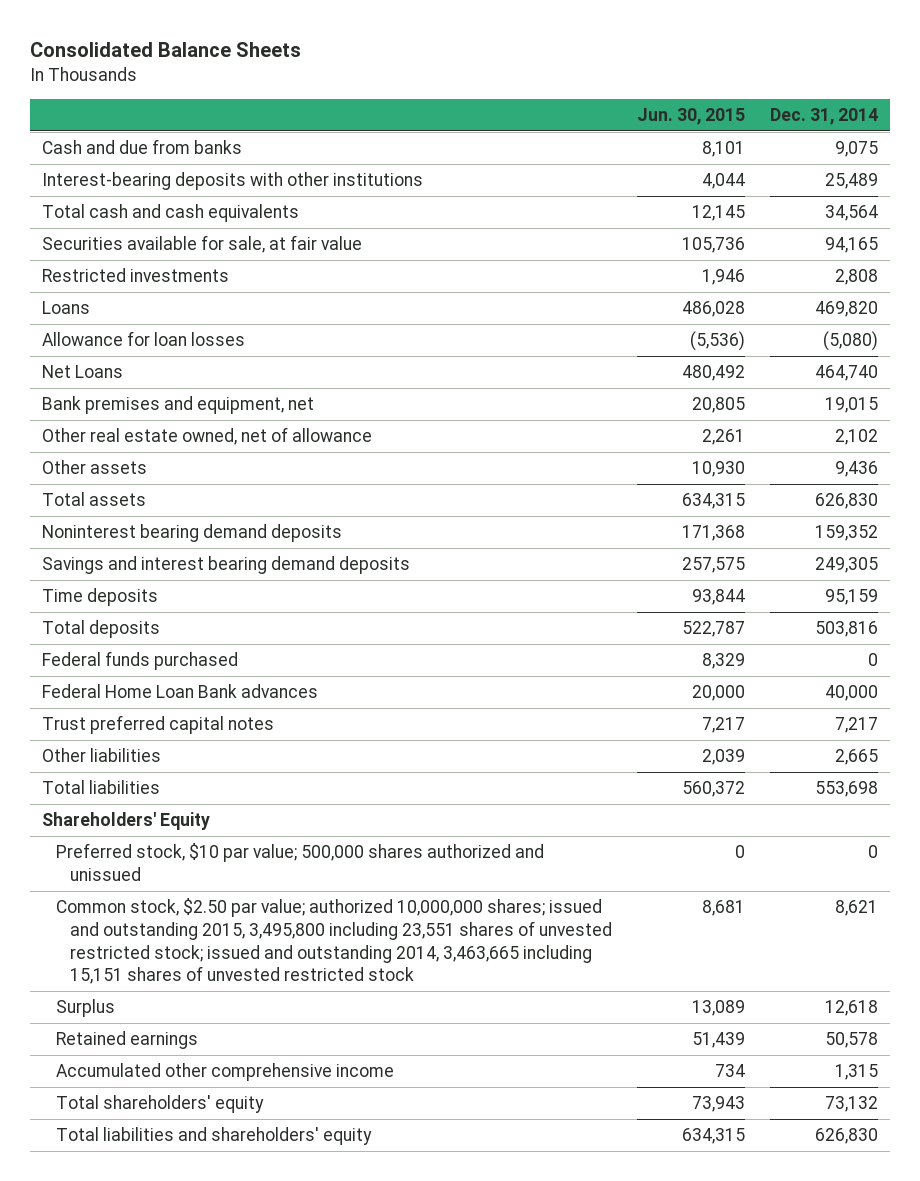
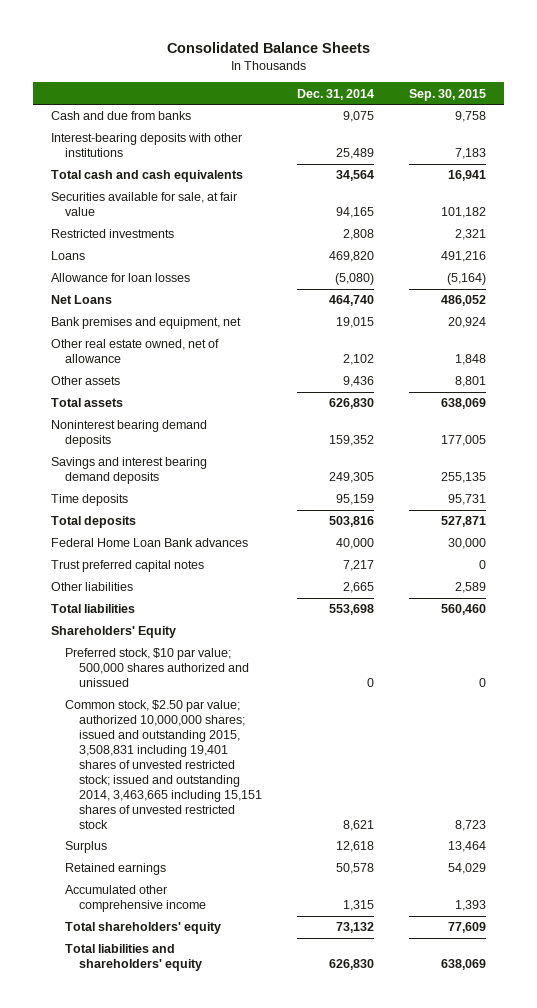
[637,107,746,125] Jun. 30, 2015 -> none
none -> [409,88,487,101] Sep. 30, 2015
[42,651,239,671] Federal funds purchased -> none
[56,898,613,985] Common stock, $2.50 par value; authorized 10,000,000 shares; issued and outstanding 2015, 3,495,800 including 23,551 shares of unvested restricted stock; issued and outstanding 2014, 3,463,665 including 15,151 shares of unvested restricted stock -> [65,700,263,829] Common stock, $2.50 par value; authorized 10,000,000 shares; issued and outstanding 2015, 3,508,831 including 19,401 shares of unvested restricted stock; issued and outstanding 2014, 3,463,665 including 15,151 shares of unvested restricted stock

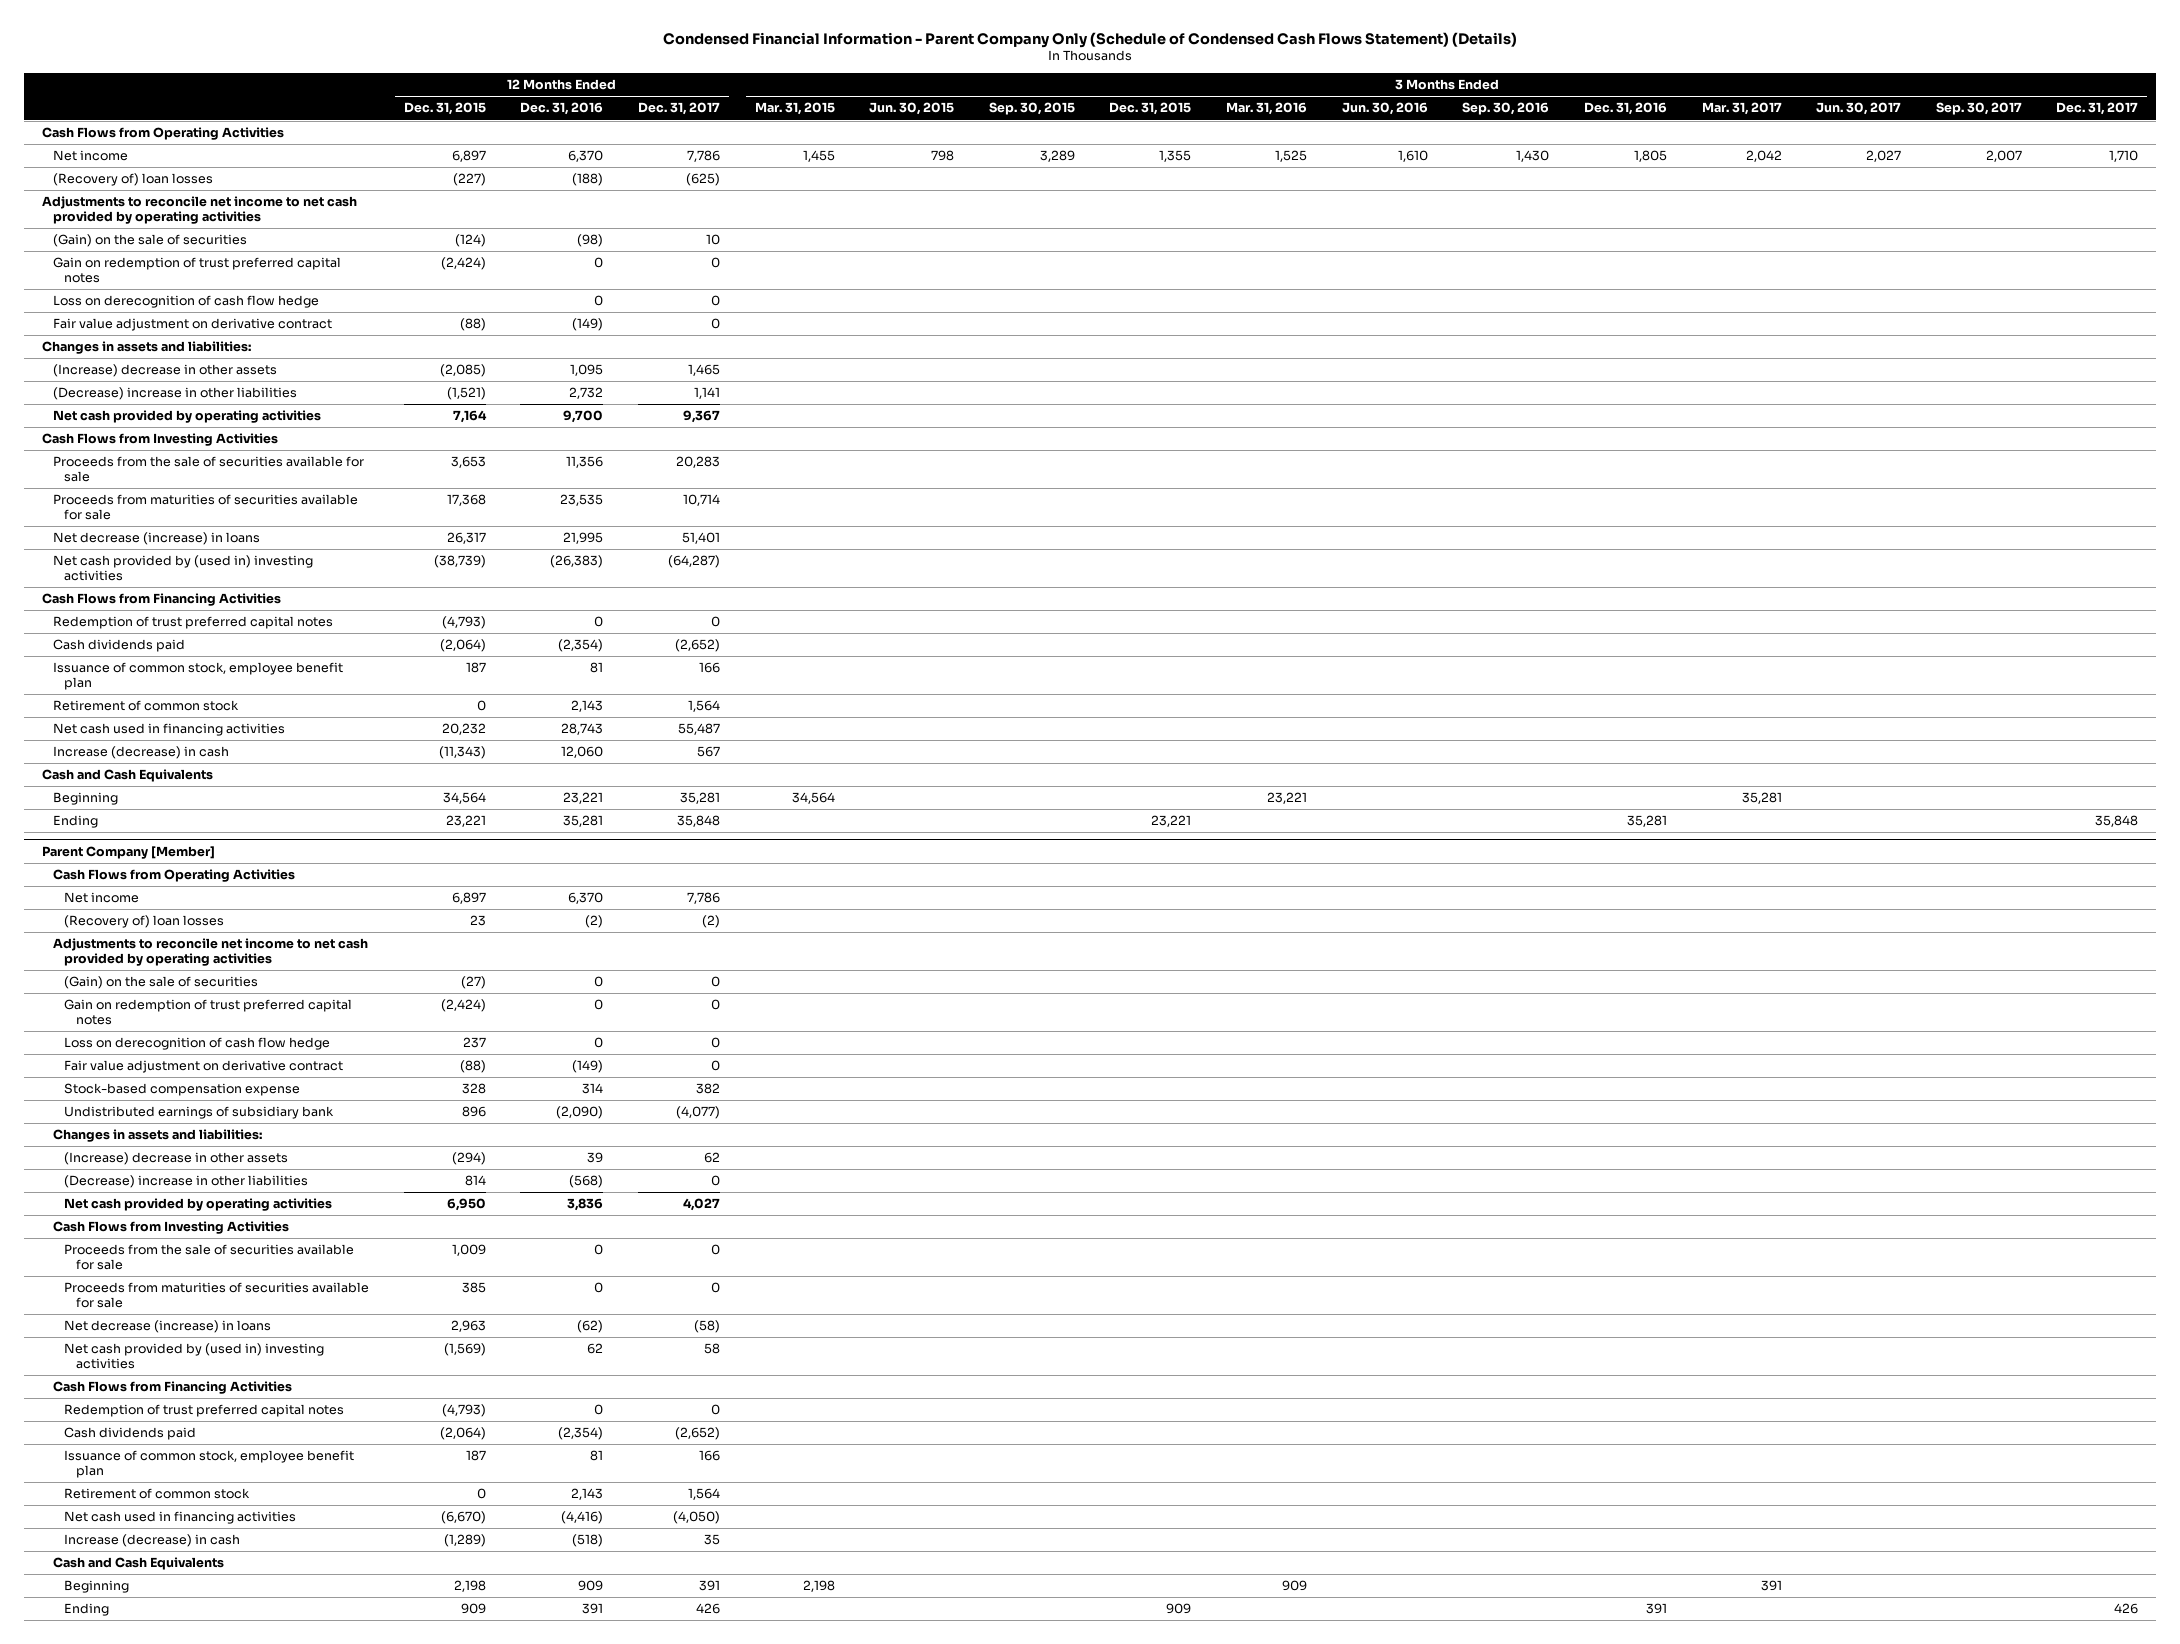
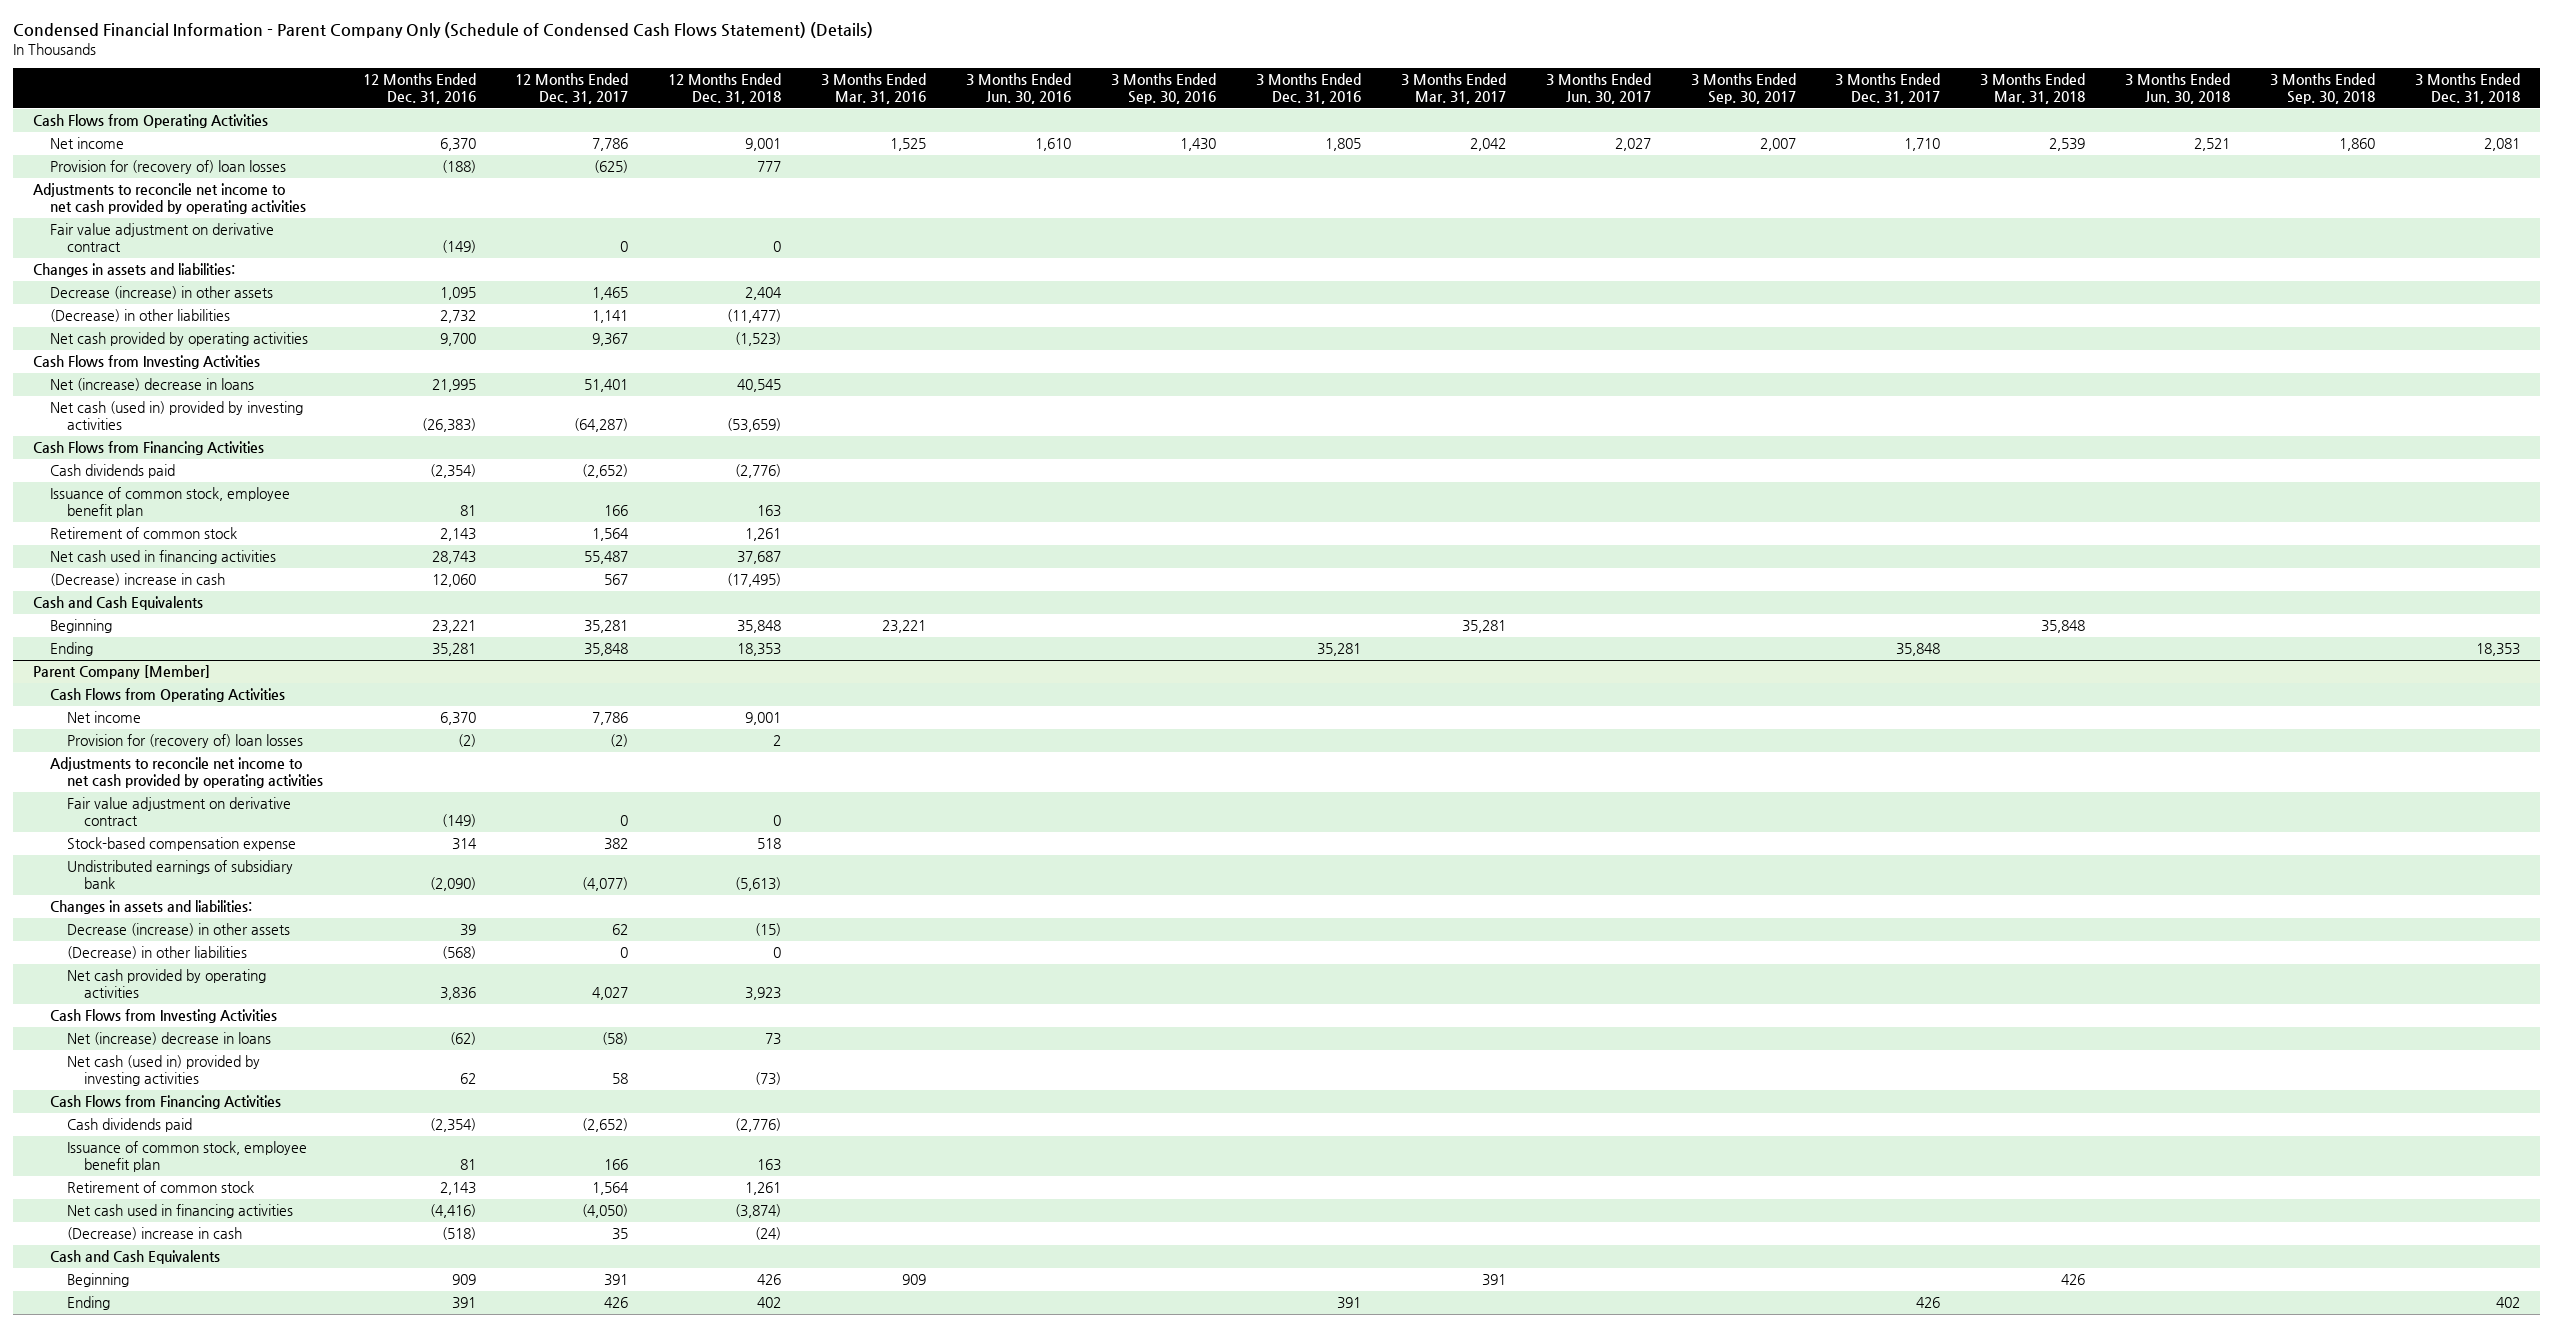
[403,102,486,116] Dec. 31, 2015 -> none
[754,102,835,116] Mar. 31, 2015 -> none
[869,102,955,116] Jun. 30, 2015 -> none
[988,102,1075,116] Sep. 30, 2015 -> none
[1109,102,1192,116] Dec. 31, 2015 -> none
none -> [668,73,782,105] 12 Months Ended Dec. 31, 2018
none -> [1980,73,2086,105] 3 Months Ended Mar. 31, 2018
none -> [2125,73,2231,105] 3 Months Ended Jun. 30, 2018
none -> [2270,73,2376,105] 3 Months Ended Sep. 30, 2018
none -> [2415,73,2521,105] 3 Months Ended Dec. 31, 2018
[52,173,213,187] (Recovery of) loan losses -> [49,160,286,175] Provision for (recovery of) loan losses
[52,234,247,248] (Gain) on the sale of securities -> none
[52,257,341,284] Gain on redemption of trust preferred capital notes -> none
[52,295,319,309] Loss on derecognition of cash flow hedge -> none
[52,364,277,378] (Increase) decrease in other assets -> [49,286,273,300] Decrease (increase) in other assets
[52,387,297,401] (Decrease) increase in other liabilities -> [49,309,230,323] (Decrease) in other liabilities
[52,456,364,483] Proceeds from the sale of securities available for sale -> none
[52,494,358,521] Proceeds from maturities of securities available for sale -> none
[52,532,260,546] Net decrease (increase) in loans -> [49,378,254,392] Net (increase) decrease in loans
[52,555,313,582] Net cash provided by (used in) investing activities -> [49,401,303,431] Net cash (used in) provided by investing activities
[52,616,333,630] Redemption of trust preferred capital notes -> none
[52,746,229,760] Increase (decrease) in cash -> [49,573,225,587] (Decrease) increase in cash
[64,915,225,929] (Recovery of) loan losses -> [66,734,303,749] Provision for (recovery of) loan losses
[64,976,259,990] (Gain) on the sale of securities -> none
[64,999,353,1026] Gain on redemption of trust preferred capital notes -> none
[64,1037,331,1051] Loss on derecognition of cash flow hedge -> none
[64,1152,289,1166] (Increase) decrease in other assets -> [66,923,290,937] Decrease (increase) in other assets
[64,1175,309,1189] (Decrease) increase in other liabilities -> [66,946,247,960] (Decrease) in other liabilities
[64,1244,355,1271] Proceeds from the sale of securities available for sale -> none
[64,1282,370,1309] Proceeds from maturities of securities available for sale -> none
[64,1320,272,1334] Net decrease (increase) in loans -> [66,1032,271,1046] Net (increase) decrease in loans
[64,1343,325,1370] Net cash provided by (used in) investing activities -> [66,1055,260,1087] Net cash (used in) provided by investing activities
[64,1404,345,1418] Redemption of trust preferred capital notes -> none
[64,1534,241,1548] Increase (decrease) in cash -> [66,1227,242,1241] (Decrease) increase in cash

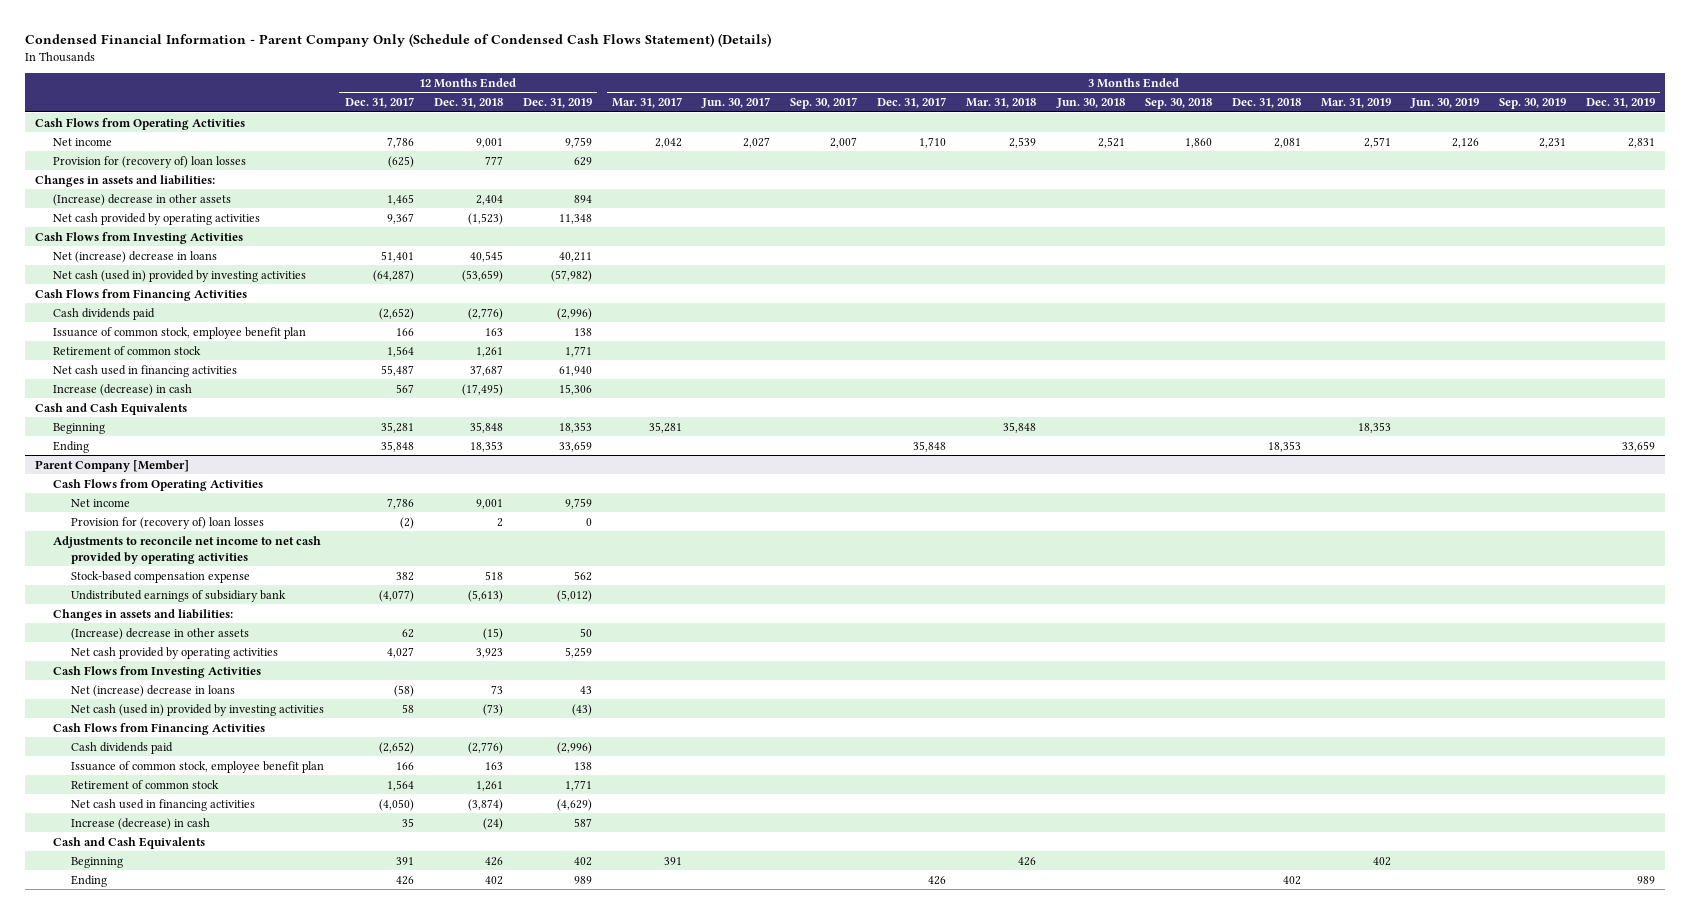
[362,73,476,105] 12 Months Ended Dec. 31, 2016 -> none
[821,73,927,105] 3 Months Ended Mar. 31, 2016 -> none
[966,73,1072,105] 3 Months Ended Jun. 30, 2016 -> none
[1111,73,1217,105] 3 Months Ended Sep. 30, 2016 -> none
[1255,73,1361,105] 3 Months Ended Dec. 31, 2016 -> none
none -> [522,98,592,109] Dec. 31, 2019
none -> [1321,98,1392,109] Mar. 31, 2019
none -> [1410,98,1480,109] Jun. 30, 2019
none -> [1499,98,1567,110] Sep. 30, 2019
none -> [1586,98,1656,109] Dec. 31, 2019
[32,183,306,215] Adjustments to reconcile net income to net cash provided by operating activities -> none
[49,223,274,253] Fair value adjustment on derivative contract -> none
[49,309,230,323] (Decrease) in other liabilities -> none
[49,286,273,300] Decrease (increase) in other assets -> [53,193,232,206] (Increase) decrease in other assets
[49,573,225,587] (Decrease) increase in cash -> [53,383,193,396] Increase (decrease) in cash
[66,797,291,827] Fair value adjustment on derivative contract -> none
[66,946,247,960] (Decrease) in other liabilities -> none
[66,923,290,937] Decrease (increase) in other assets -> [71,627,250,640] (Increase) decrease in other assets
[66,1227,242,1241] (Decrease) increase in cash -> [71,817,211,830] Increase (decrease) in cash

